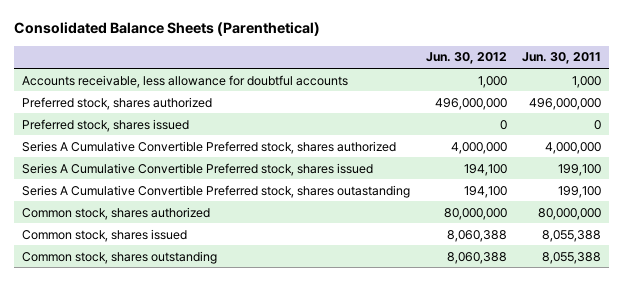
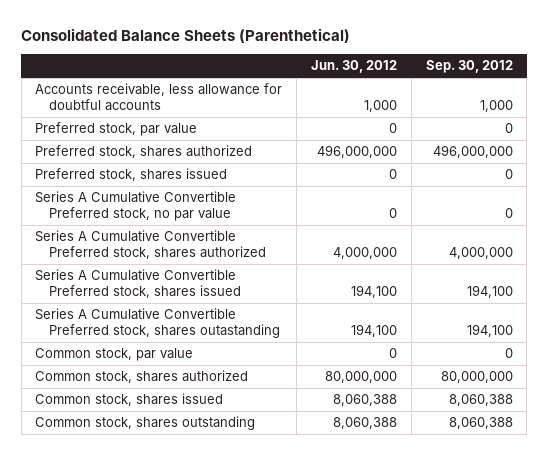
[522,52,602,65] Jun. 30, 2011 -> none
none -> [425,60,513,74] Sep. 30, 2012
none -> [35,122,198,137] Preferred stock, par value
none -> [35,191,237,222] Series A Cumulative Convertible Preferred stock, no par value
none -> [35,348,194,362] Common stock, par value

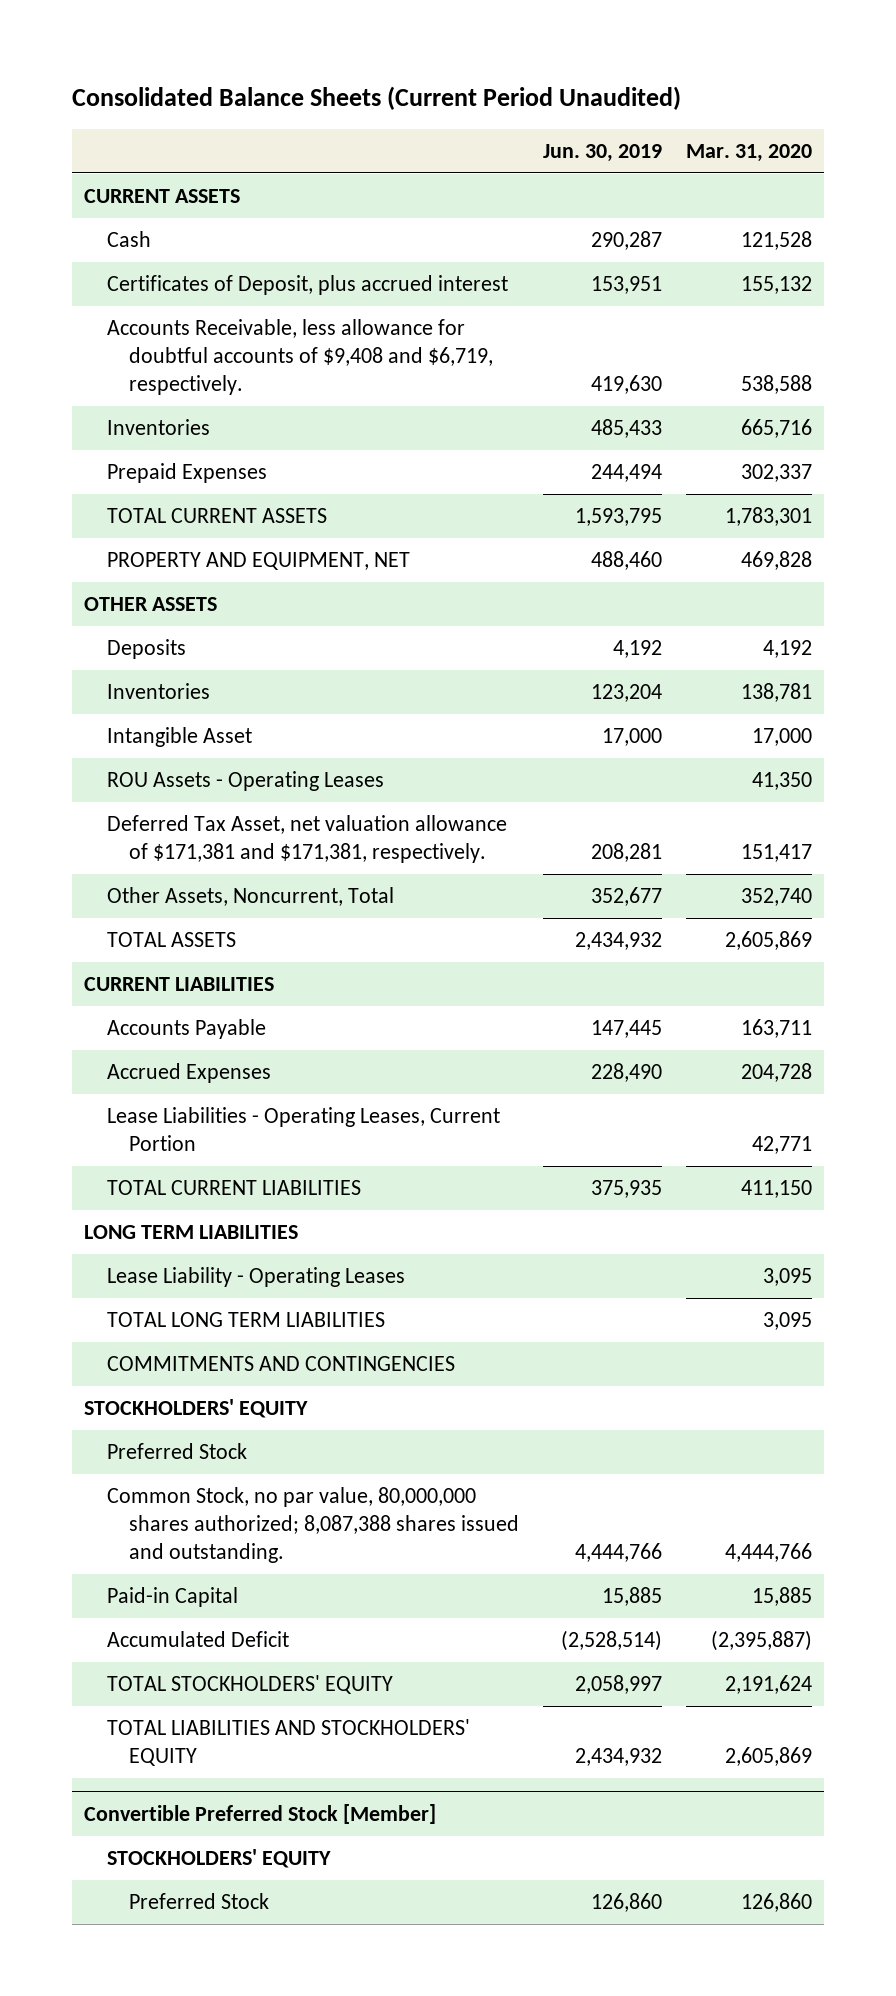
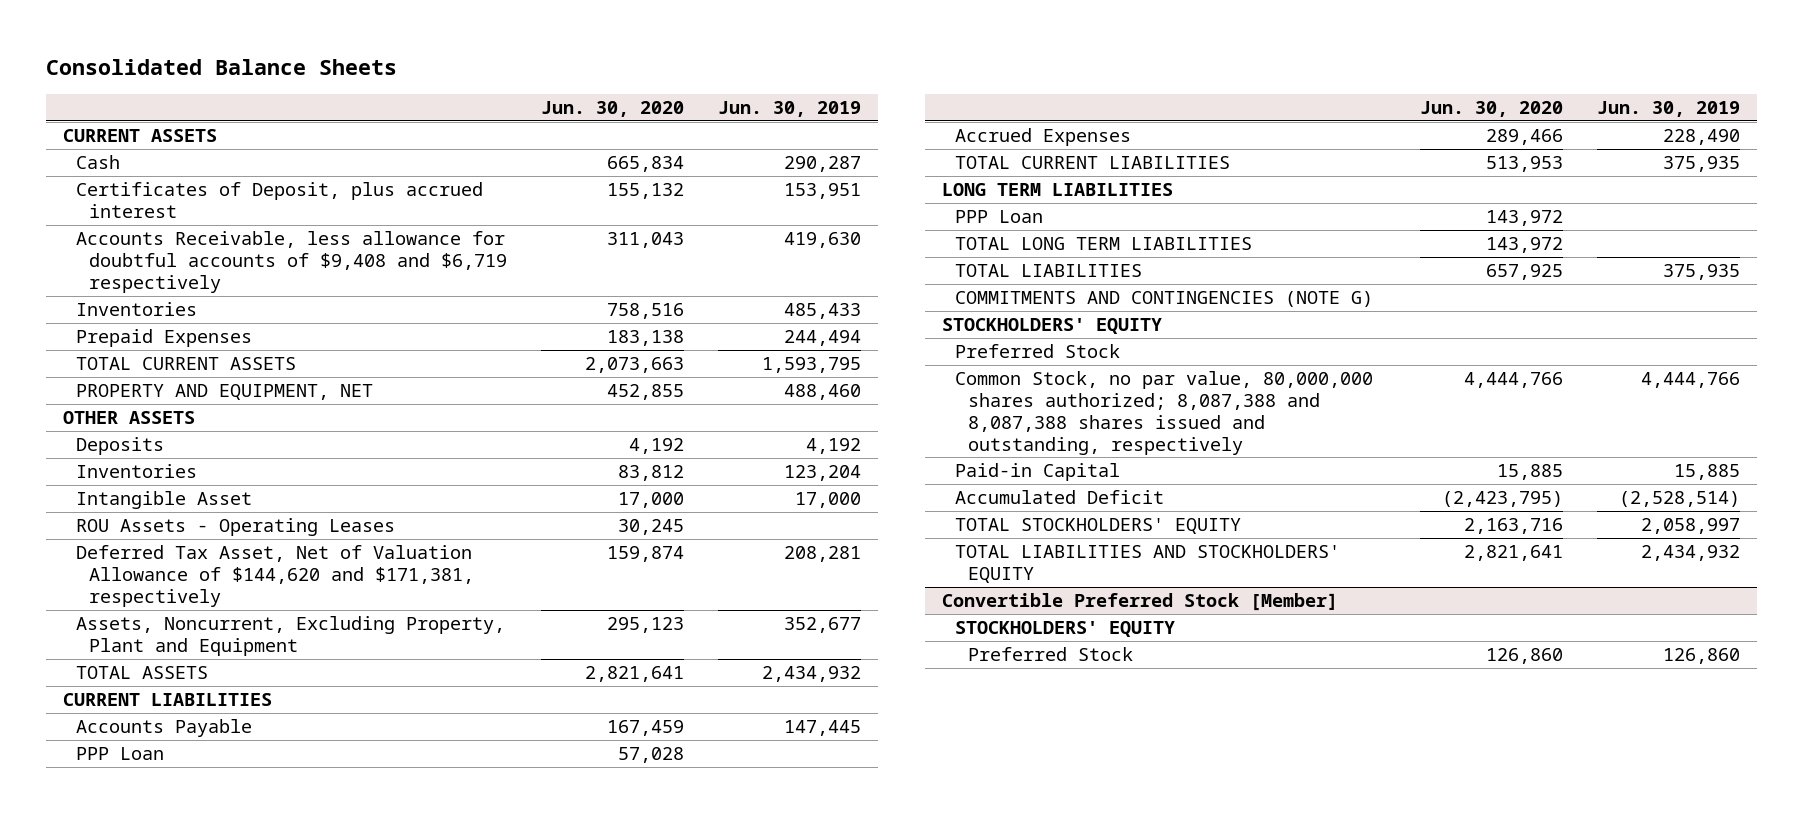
[71,86,681,111] Consolidated Balance Sheets (Current Period Unaudited) -> [46,59,398,76] Consolidated Balance Sheets
[685,144,812,163] Mar. 31, 2020 -> none
none -> [541,100,685,117] Jun. 30, 2020
[106,319,494,396] Accounts Receivable, less allowance for doubtful accounts of $9,408 and $6,719, respectively. -> [76,231,508,293] Accounts Receivable, less allowance for doubtful accounts of $9,408 and $6,719 respectively
[106,815,507,864] Deferred Tax Asset, net valuation allowance of $171,381 and $171,381, respectively. -> [76,545,475,607] Deferred Tax Asset, Net of Valuation Allowance of $144,620 and $171,381, respectively
[106,887,394,907] Other Assets, Noncurrent, Total -> [76,616,506,656] Assets, Noncurrent, Excluding Property, Plant and Equipment
none -> [76,747,165,761] PPP Loan
[106,1107,500,1152] Lease Liabilities - Operating Leases, Current Portion -> none
[106,1267,405,1288] Lease Liability - Operating Leases -> none
none -> [954,210,1043,224] PPP Loan
none -> [954,264,1142,278] TOTAL LIABILITIES
[106,1356,455,1372] COMMITMENTS AND CONTINGENCIES -> [954,291,1373,308] COMMITMENTS AND CONTINGENCIES (NOTE G)
[106,1487,520,1564] Common Stock, no par value, 80,000,000 shares authorized; 8,087,388 shares issued and outstanding. -> [954,371,1373,455] Common Stock, no par value, 80,000,000 shares authorized; 8,087,388 and 8,087,388 shares issued and outstanding, respectively

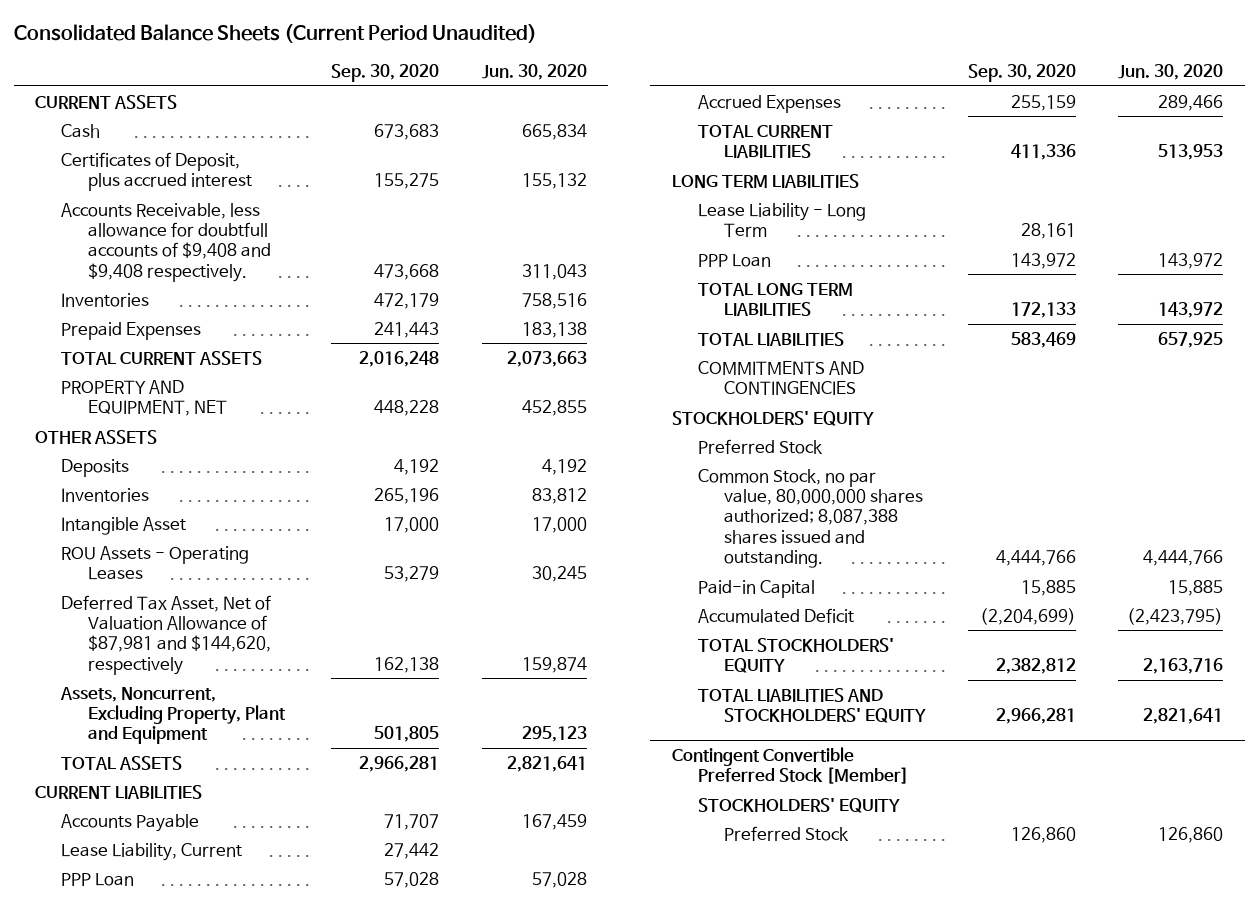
[46,59,398,76] Consolidated Balance Sheets -> [13,23,537,43] Consolidated Balance Sheets (Current Period Unaudited)
[718,100,862,117] Jun. 30, 2019 -> none
none -> [331,64,440,83] Sep. 30, 2020
[76,231,508,293] Accounts Receivable, less allowance for doubtful accounts of $9,408 and $6,719 respectively -> [61,202,271,282] Accounts Receivable, less allowance for doubtfull accounts of $9,408 and $9,408 respectively.
[76,545,475,607] Deferred Tax Asset, Net of Valuation Allowance of $144,620 and $171,381, respectively -> [61,594,272,675] Deferred Tax Asset, Net of Valuation Allowance of $87,981 and $144,620, respectively
none -> [61,842,243,861] Lease Liability, Current
none -> [697,202,866,238] Lease Liability - Long Term
[954,291,1373,308] COMMITMENTS AND CONTINGENCIES (NOTE G) -> [697,360,864,396] COMMITMENTS AND CONTINGENCIES
[954,371,1373,455] Common Stock, no par value, 80,000,000 shares authorized; 8,087,388 and 8,087,388 shares issued and outstanding, respectively -> [697,468,923,568] Common Stock, no par value, 80,000,000 shares authorized; 8,087,388 shares issued and outstanding.
[941,593,1338,612] Convertible Preferred Stock [Member] -> [671,746,909,785] Contingent Convertible Preferred Stock [Member]

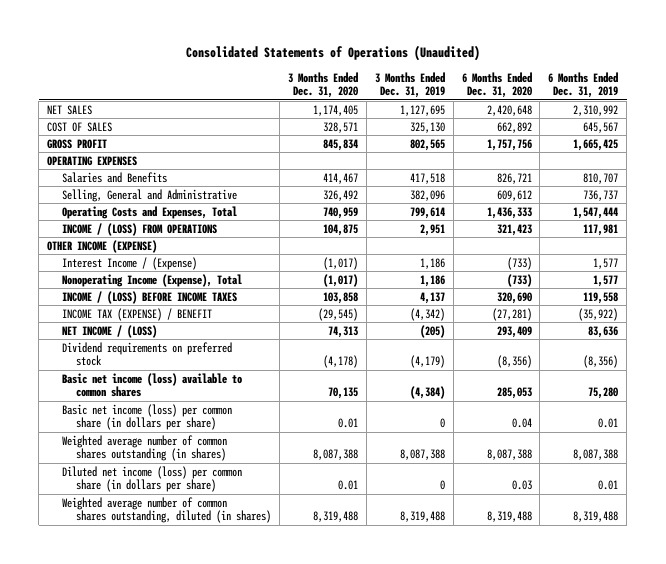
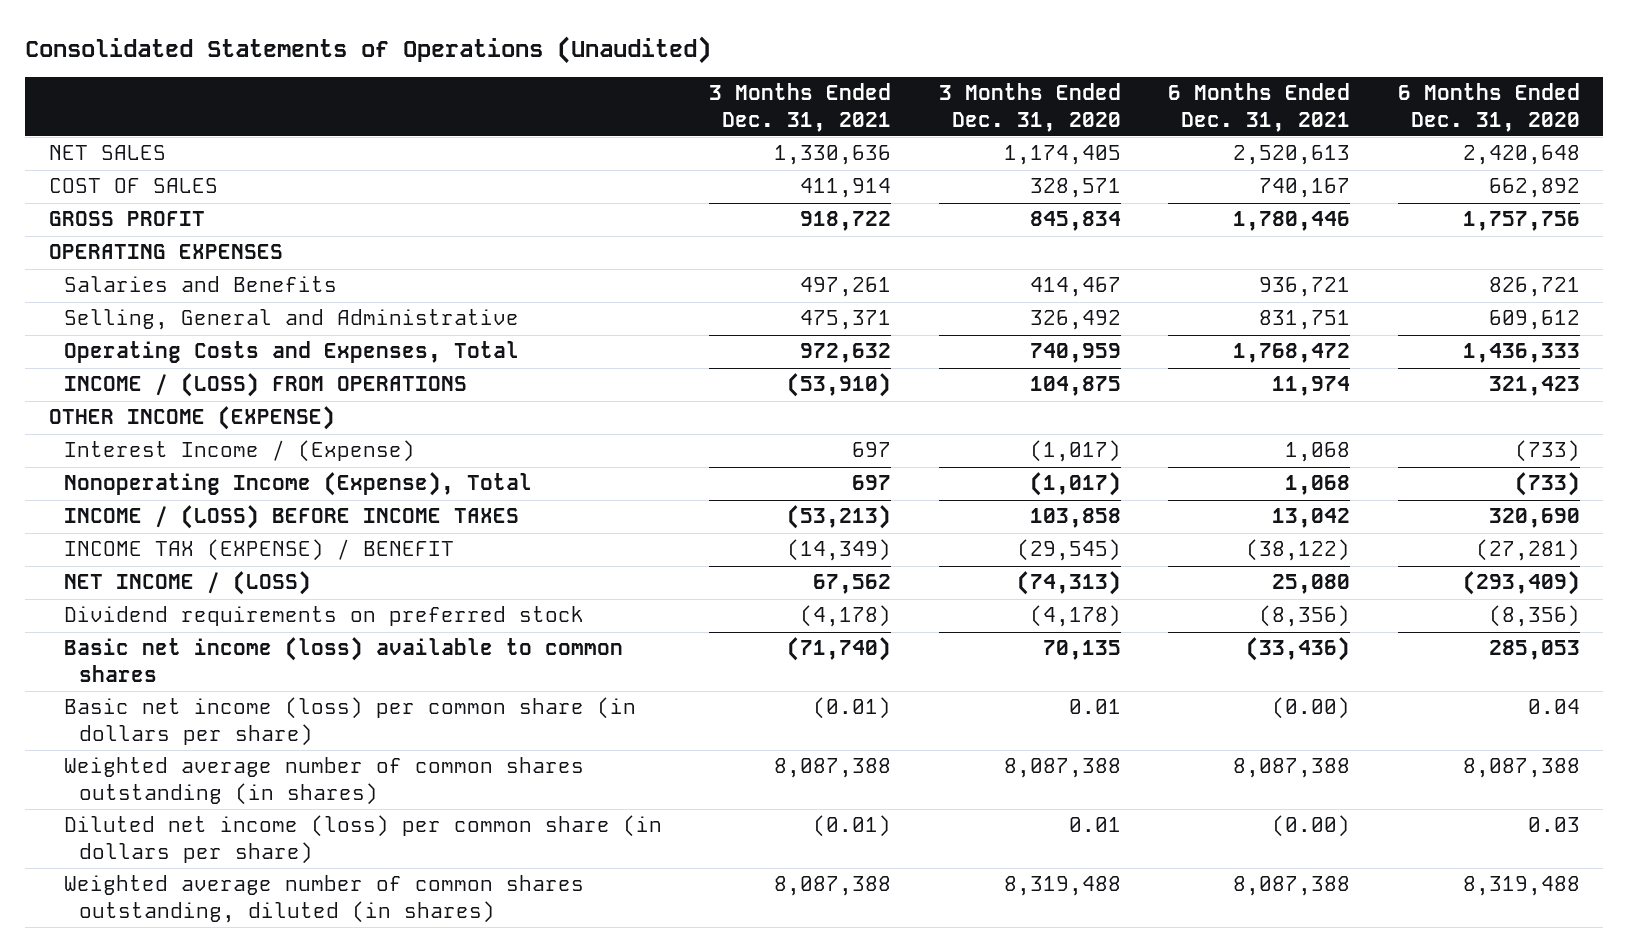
[374,71,445,99] 3 Months Ended Dec. 31, 2019 -> none
[548,71,619,99] 6 Months Ended Dec. 31, 2019 -> none
none -> [709,83,892,132] 3 Months Ended Dec. 31, 2021
none -> [1168,83,1351,132] 6 Months Ended Dec. 31, 2021
[327,325,358,338] 74,313 -> [1016,571,1121,596] (74,313)
[496,325,532,338] 293,409 -> [1462,571,1580,596] (293,409)

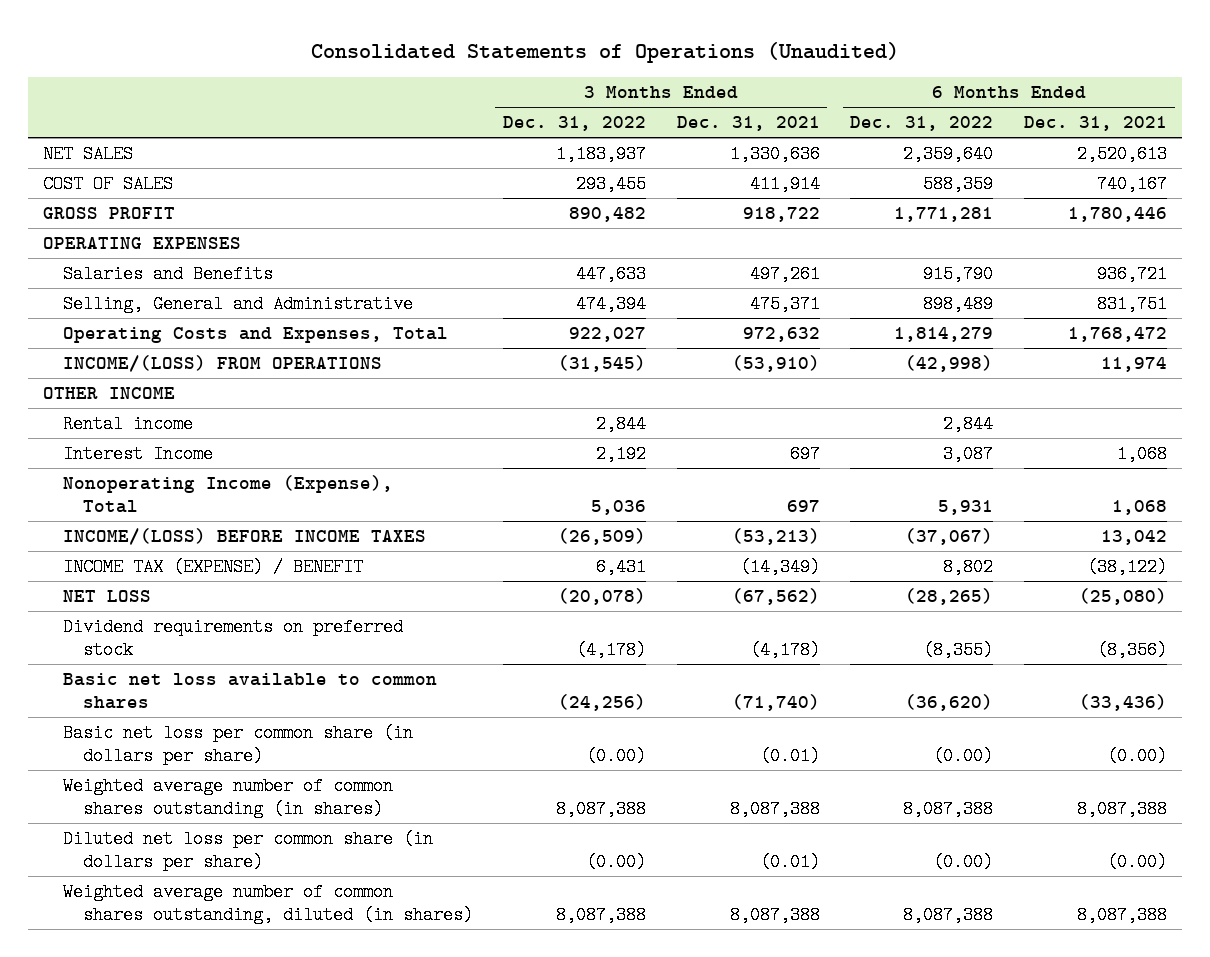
[938,83,1121,132] 3 Months Ended Dec. 31, 2020 -> none
[1397,83,1580,132] 6 Months Ended Dec. 31, 2020 -> none
none -> [503,116,647,132] Dec. 31, 2022
none -> [850,116,994,132] Dec. 31, 2022
[64,373,468,398] INCOME / (LOSS) FROM OPERATIONS -> [62,354,382,372] INCOME/(LOSS) FROM OPERATIONS
[48,406,335,431] OTHER INCOME (EXPENSE) -> [43,386,176,399] OTHER INCOME
none -> [62,414,193,433] Rental income
[64,440,416,463] Interest Income / (Expense) -> [62,444,213,463] Interest Income
[64,505,520,530] INCOME / (LOSS) BEFORE INCOME TAXES -> [62,527,426,545] INCOME/(LOSS) BEFORE INCOME TAXES
[64,571,312,596] NET INCOME / (LOSS) -> [62,589,151,602] NET LOSS
[813,574,892,595] 67,562 -> [731,587,820,605] (67,562)
[1272,574,1351,595] 25,080 -> [1078,587,1167,605] (25,080)
[64,637,624,682] Basic net income (loss) available to common shares -> [62,672,437,710] Basic net loss available to common shares
[64,697,637,746] Basic net income (loss) per common share (in dollars per share) -> [62,723,413,766] Basic net loss per common share (in dollars per share)
[64,815,663,864] Diluted net income (loss) per common share (in dollars per share) -> [62,829,433,872] Diluted net loss per common share (in dollars per share)

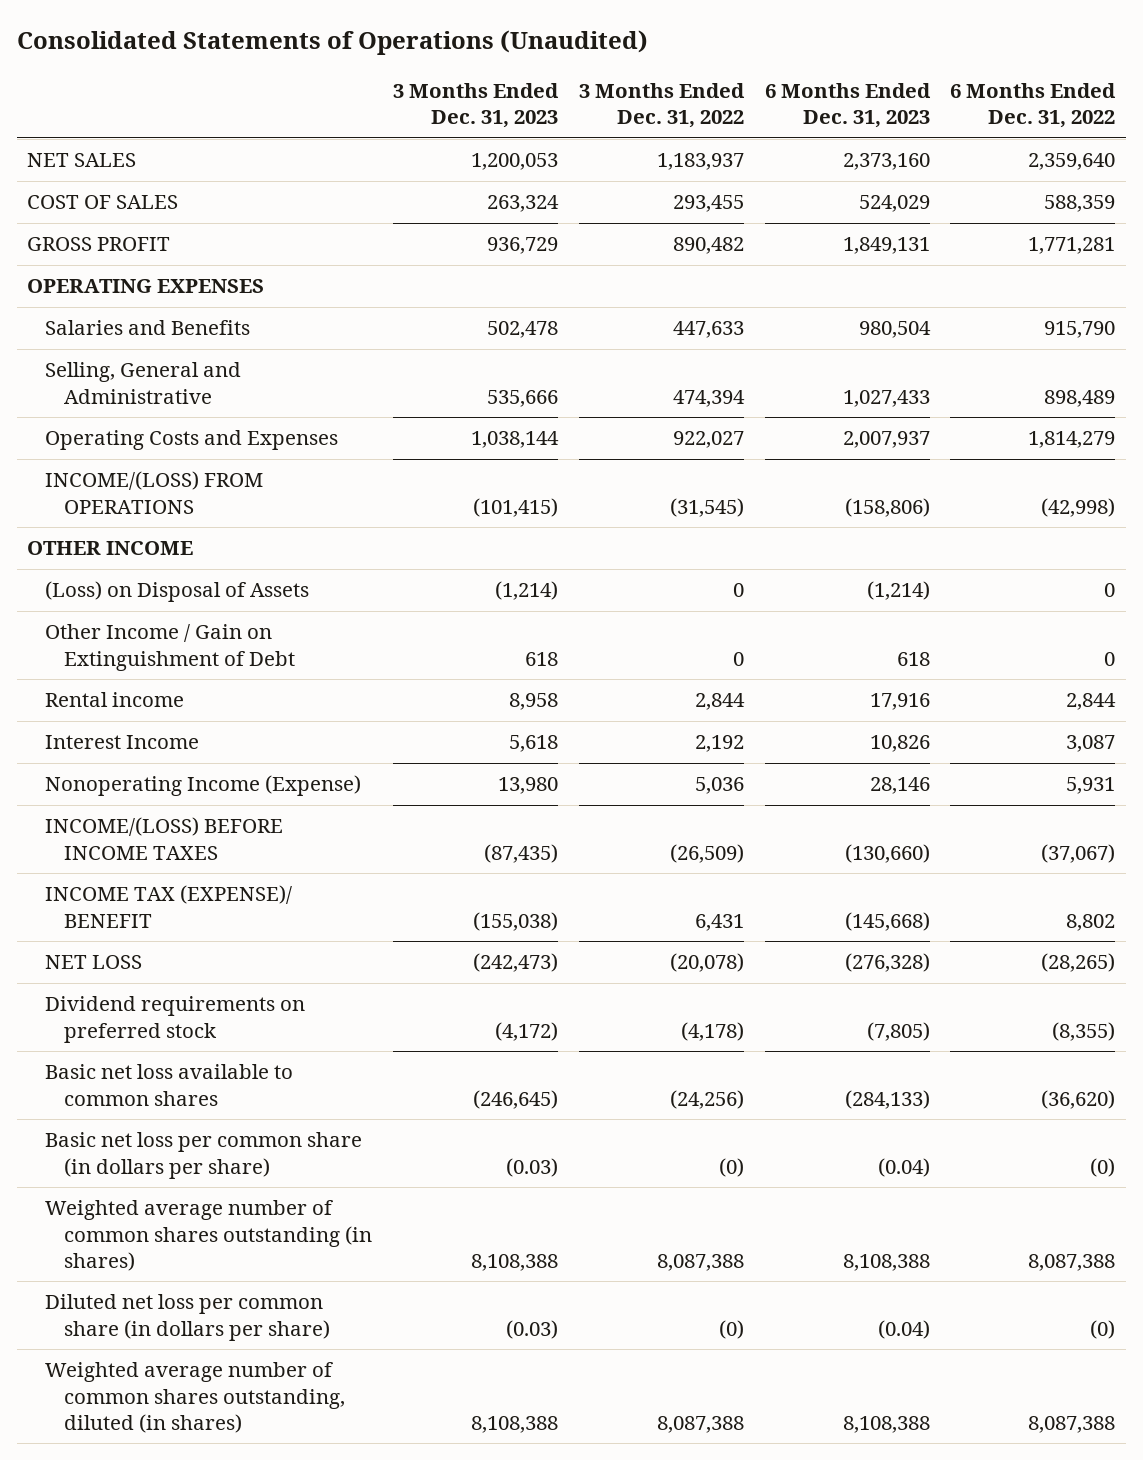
[676,116,820,132] Dec. 31, 2021 -> none
[1023,116,1167,132] Dec. 31, 2021 -> none
none -> [392,83,559,129] 3 Months Ended Dec. 31, 2023
none -> [764,83,931,129] 6 Months Ended Dec. 31, 2023
[62,326,448,343] Operating Costs and Expenses, Total -> [45,430,339,451] Operating Costs and Expenses
none -> [45,581,310,603] (Loss) on Disposal of Assets
none -> [45,624,295,671] Other Income / Gain on Extinguishment of Debt
[62,474,393,514] Nonoperating Income (Expense), Total -> [45,775,362,797] Nonoperating Income (Expense)
[62,557,363,576] INCOME TAX (EXPENSE) / BENEFIT -> [45,885,293,928] INCOME TAX (EXPENSE)/ BENEFIT
[586,747,647,766] (0.00) -> [718,1157,744,1177] (0)
[933,747,994,766] (0.00) -> [1090,1157,1116,1177] (0)
[586,853,647,872] (0.00) -> [718,1319,744,1339] (0)
[933,853,994,872] (0.00) -> [1090,1319,1116,1339] (0)

